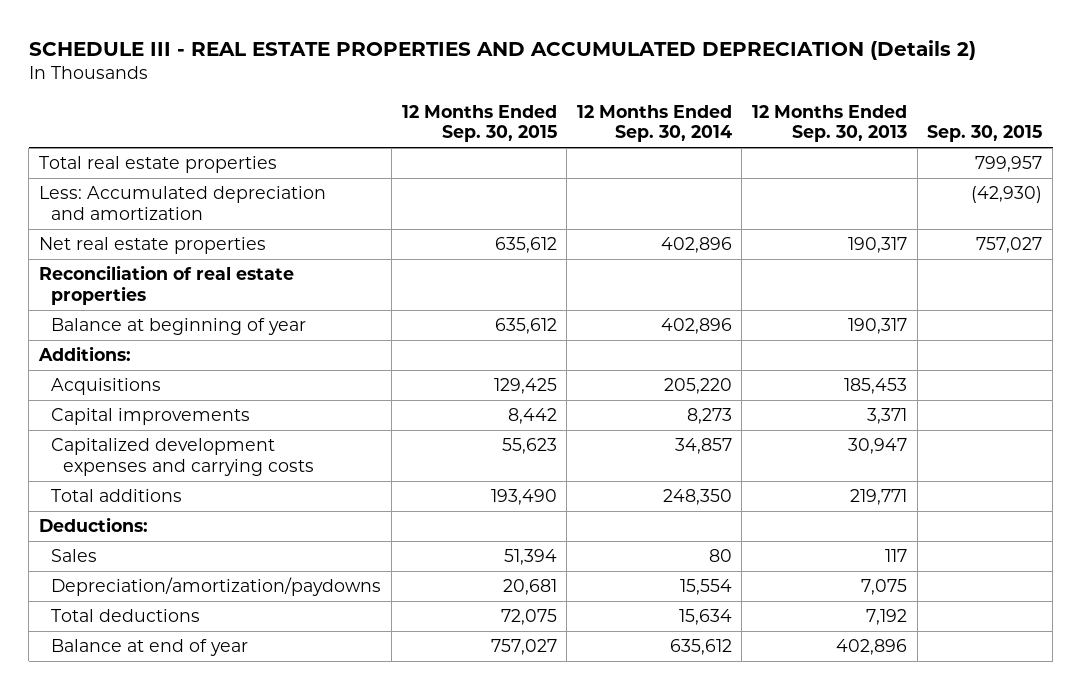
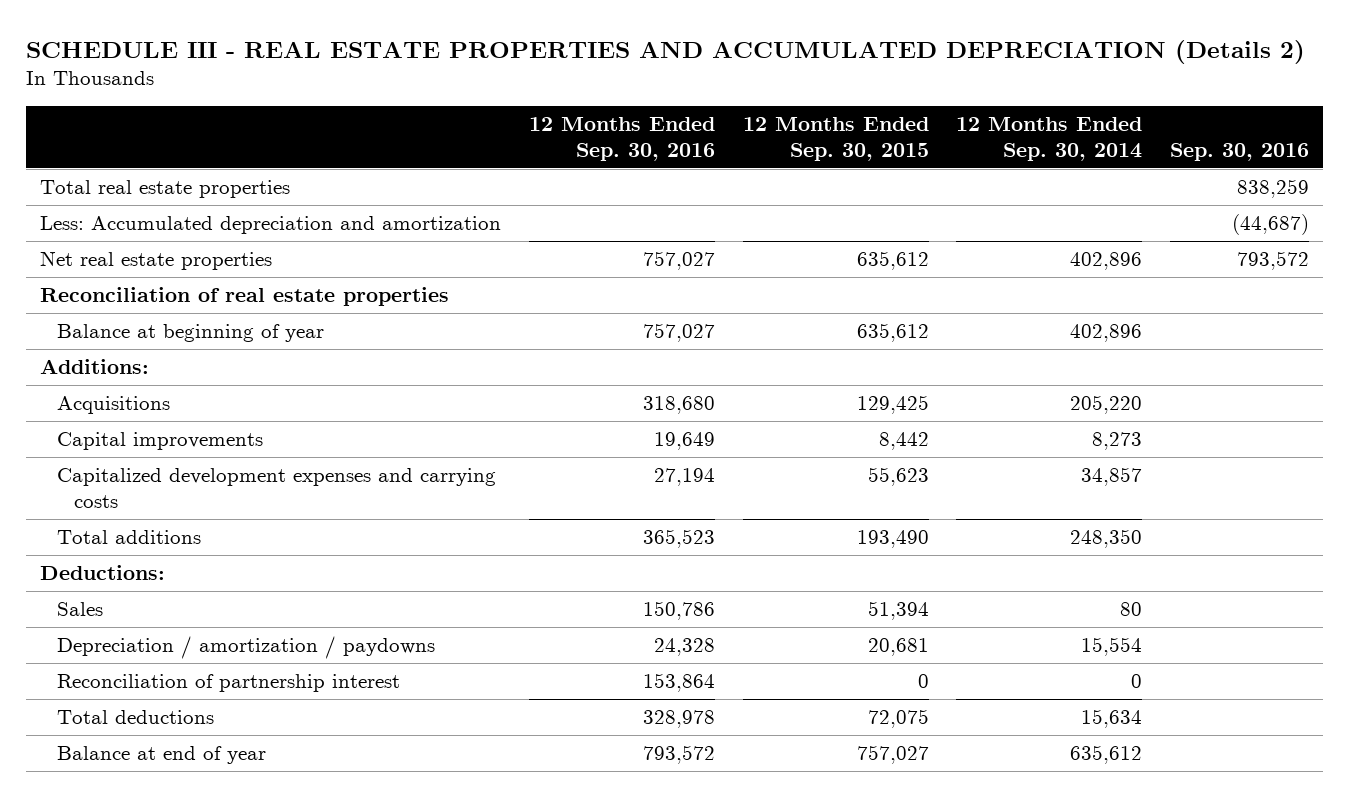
[752,104,908,143] 12 Months Ended Sep. 30, 2013 -> none
[927,125,1043,143] Sep. 30, 2015 -> none
none -> [528,116,715,162] 12 Months Ended Sep. 30, 2016
none -> [1170,143,1310,162] Sep. 30, 2016
[51,577,382,597] Depreciation/amortization/paydowns -> [57,635,436,659] Depreciation / amortization / paydowns
none -> [57,673,401,692] Reconciliation of partnership interest

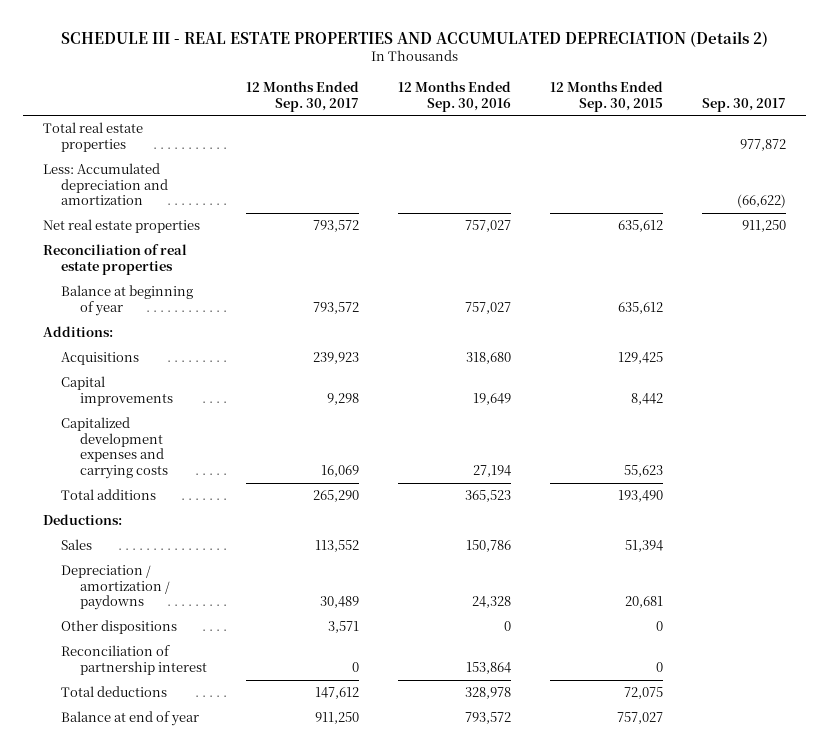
[956,116,1143,162] 12 Months Ended Sep. 30, 2014 -> none
[1170,143,1310,162] Sep. 30, 2016 -> none
none -> [246,81,360,112] 12 Months Ended Sep. 30, 2017
none -> [702,97,787,112] Sep. 30, 2017
none -> [61,620,178,635] Other dispositions

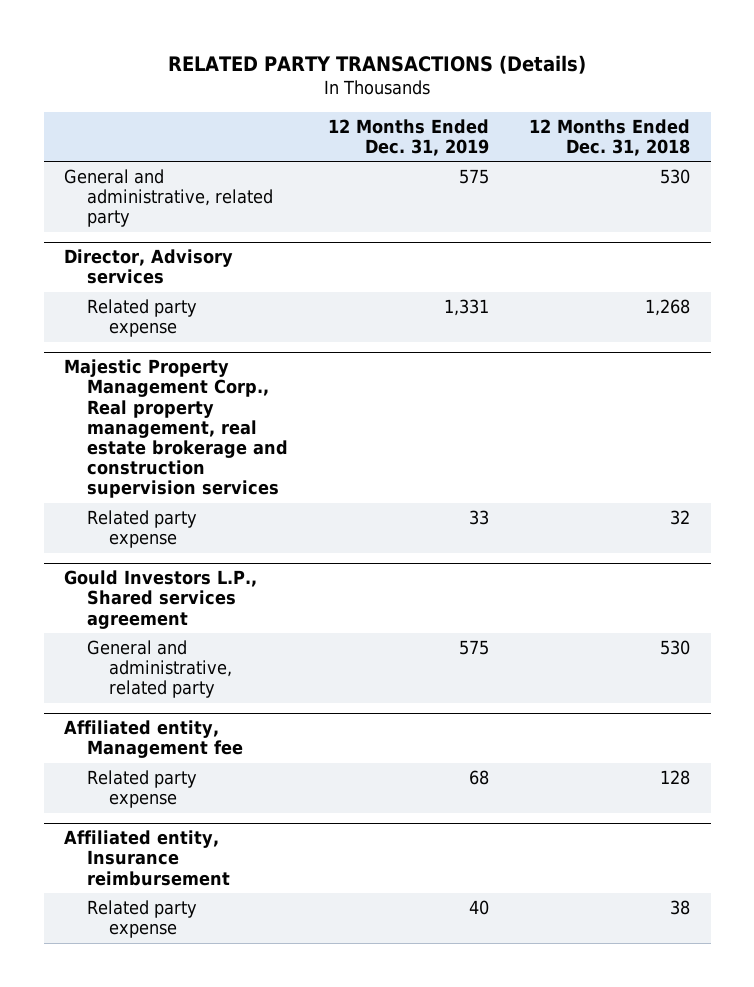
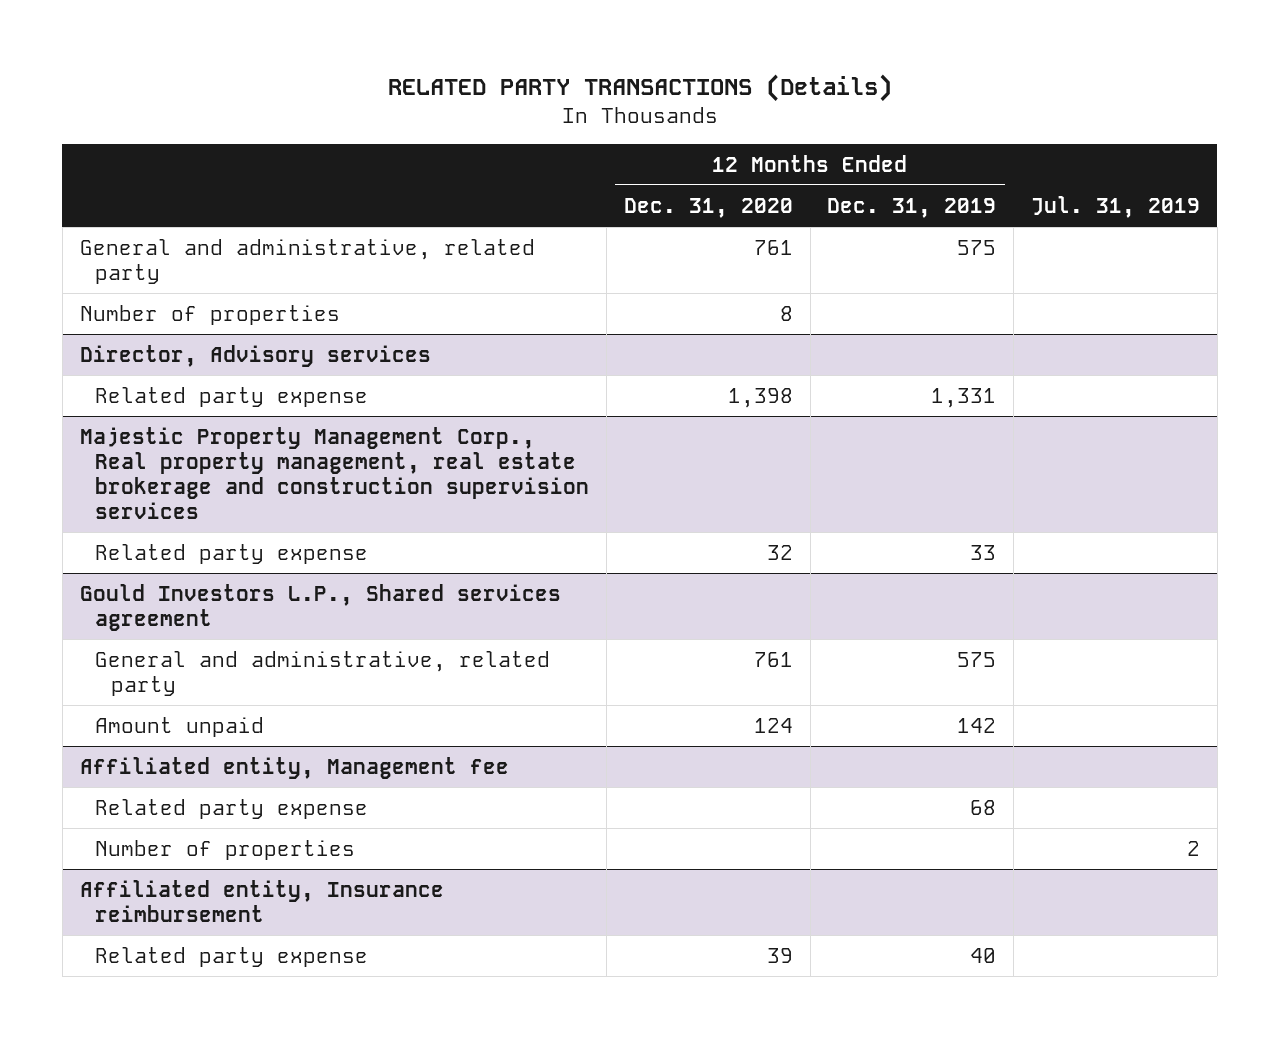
[529,118,691,156] 12 Months Ended Dec. 31, 2018 -> none
none -> [623,197,793,218] Dec. 31, 2020
none -> [1030,195,1200,218] Jul. 31, 2019
none -> [79,304,340,325] Number of properties
none -> [95,716,265,737] Amount unpaid
none -> [95,839,356,860] Number of properties

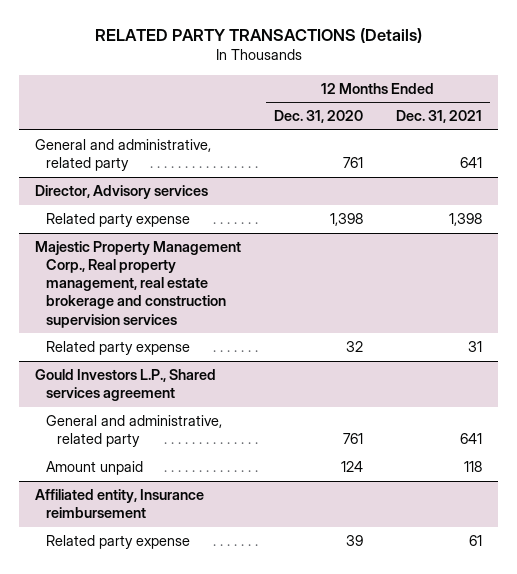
[827,197,997,218] Dec. 31, 2019 -> none
[1030,195,1200,218] Jul. 31, 2019 -> none
none -> [395,110,482,124] Dec. 31, 2021
[79,304,340,325] Number of properties -> none
[79,756,509,779] Affiliated entity, Management fee -> none
[95,798,369,819] Related party expense -> none
[95,839,356,860] Number of properties -> none

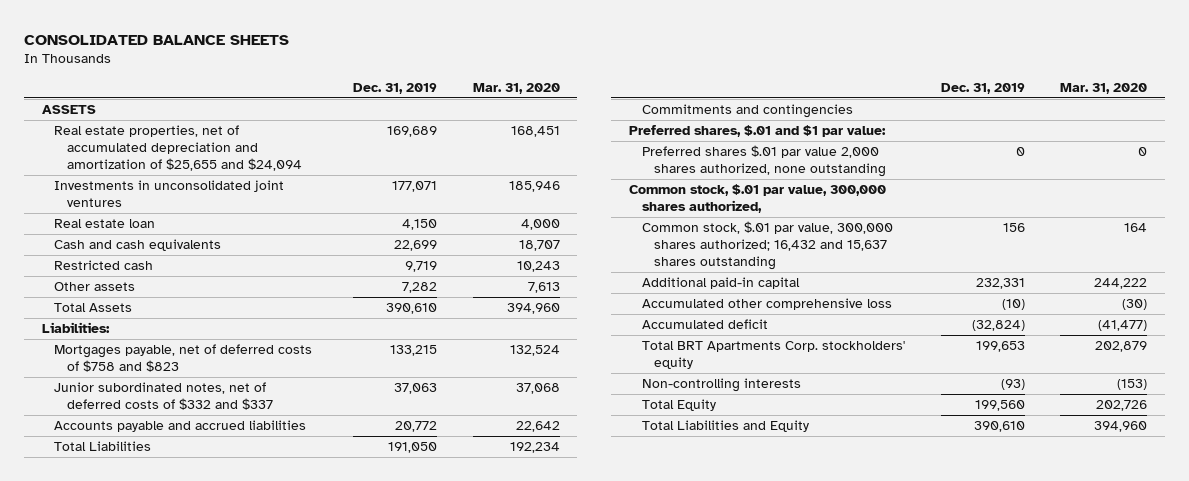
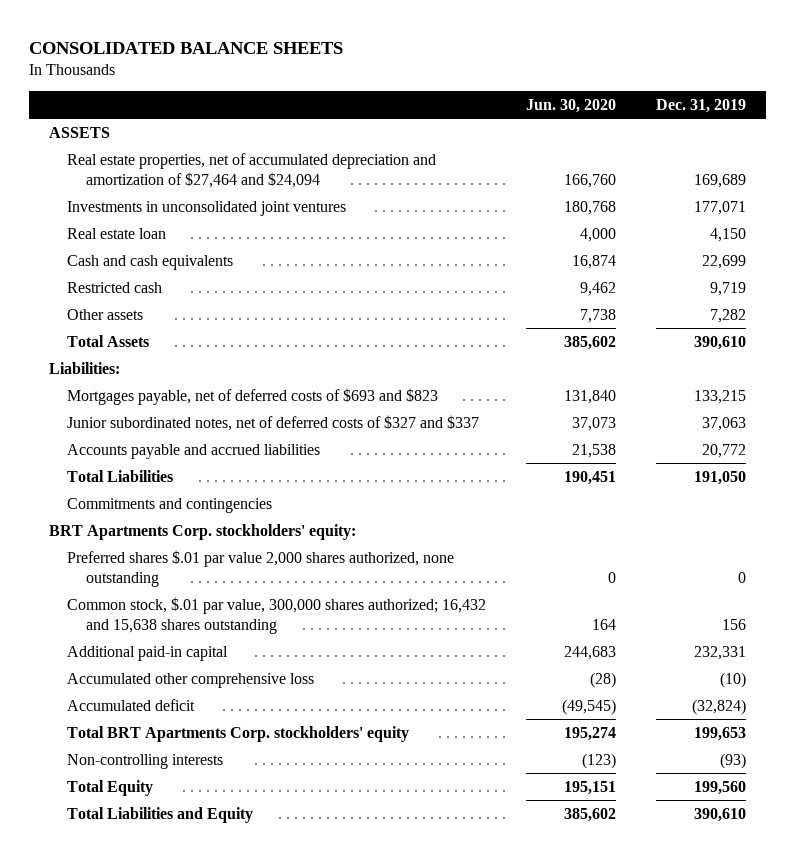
[472,82,560,94] Mar. 31, 2020 -> none
none -> [526,99,617,114] Jun. 30, 2020
[54,124,302,172] Real estate properties, net of accumulated depreciation and amortization of $25,655 and $24,094 -> [67,152,437,189] Real estate properties, net of accumulated depreciation and amortization of $27,464 and $24,094
[54,343,313,373] Mortgages payable, net of deferred costs of $758 and $823 -> [67,387,439,405] Mortgages payable, net of deferred costs of $693 and $823
[54,381,273,411] Junior subordinated notes, net of deferred costs of $332 and $337 -> [67,414,480,431] Junior subordinated notes, net of deferred costs of $327 and $337
[629,124,887,137] Preferred shares, $.01 and $1 par value: -> none
none -> [48,523,356,540] BRT Apartments Corp. stockholders' equity:
[629,183,887,214] Common stock, $.01 par value, 300,000 shares authorized, -> none
[641,220,893,271] Common stock, $.01 par value, 300,000 shares authorized; 16,432 and 15,637 shares outstanding -> [67,596,487,635] Common stock, $.01 par value, 300,000 shares authorized; 16,432 and 15,638 shares outstanding

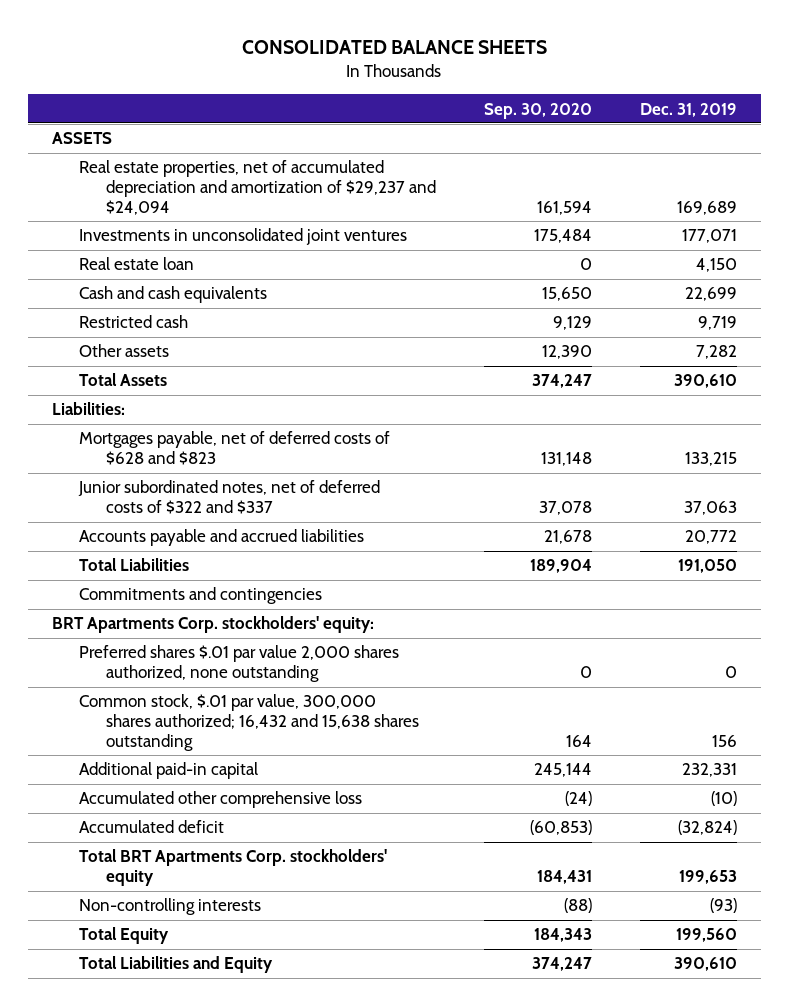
[526,99,617,114] Jun. 30, 2020 -> none
none -> [483,102,592,119] Sep. 30, 2020
[67,152,437,189] Real estate properties, net of accumulated depreciation and amortization of $27,464 and $24,094 -> [78,160,436,215] Real estate properties, net of accumulated depreciation and amortization of $29,237 and $24,094
[67,387,439,405] Mortgages payable, net of deferred costs of $693 and $823 -> [78,431,390,466] Mortgages payable, net of deferred costs of $628 and $823
[67,414,480,431] Junior subordinated notes, net of deferred costs of $327 and $337 -> [77,480,380,515] Junior subordinated notes, net of deferred costs of $322 and $337

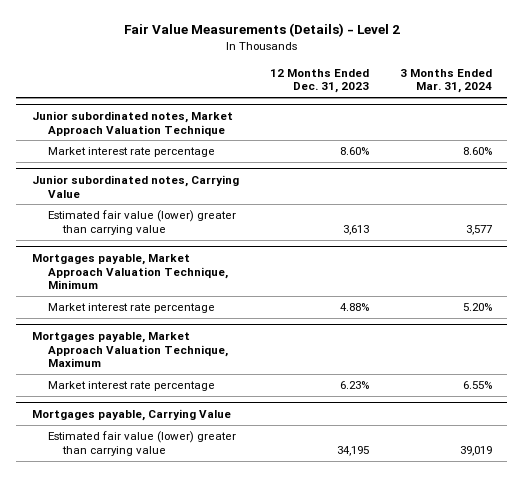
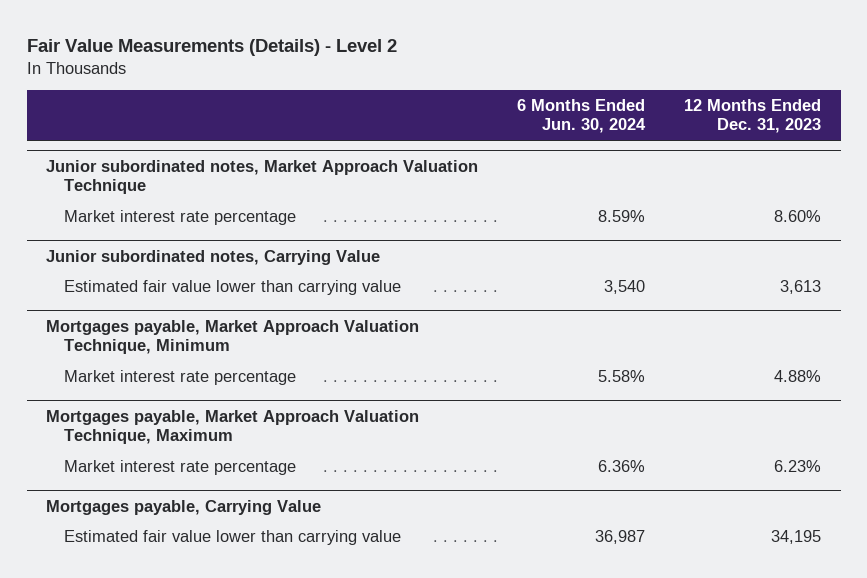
[399,68,492,94] 3 Months Ended Mar. 31, 2024 -> none
none -> [517,98,647,134] 6 Months Ended Jun. 30, 2024
[47,210,236,235] Estimated fair value (lower) greater than carrying value -> [63,279,401,295] Estimated fair value lower than carrying value
[47,431,236,456] Estimated fair value (lower) greater than carrying value -> [63,529,401,545] Estimated fair value lower than carrying value

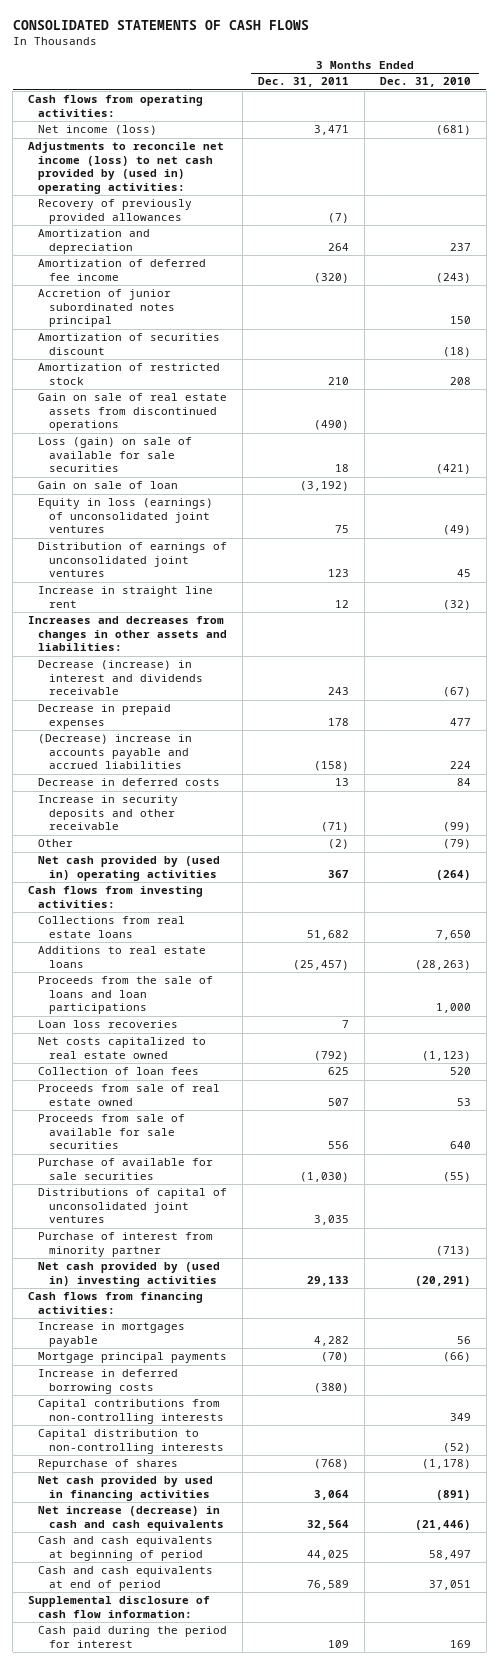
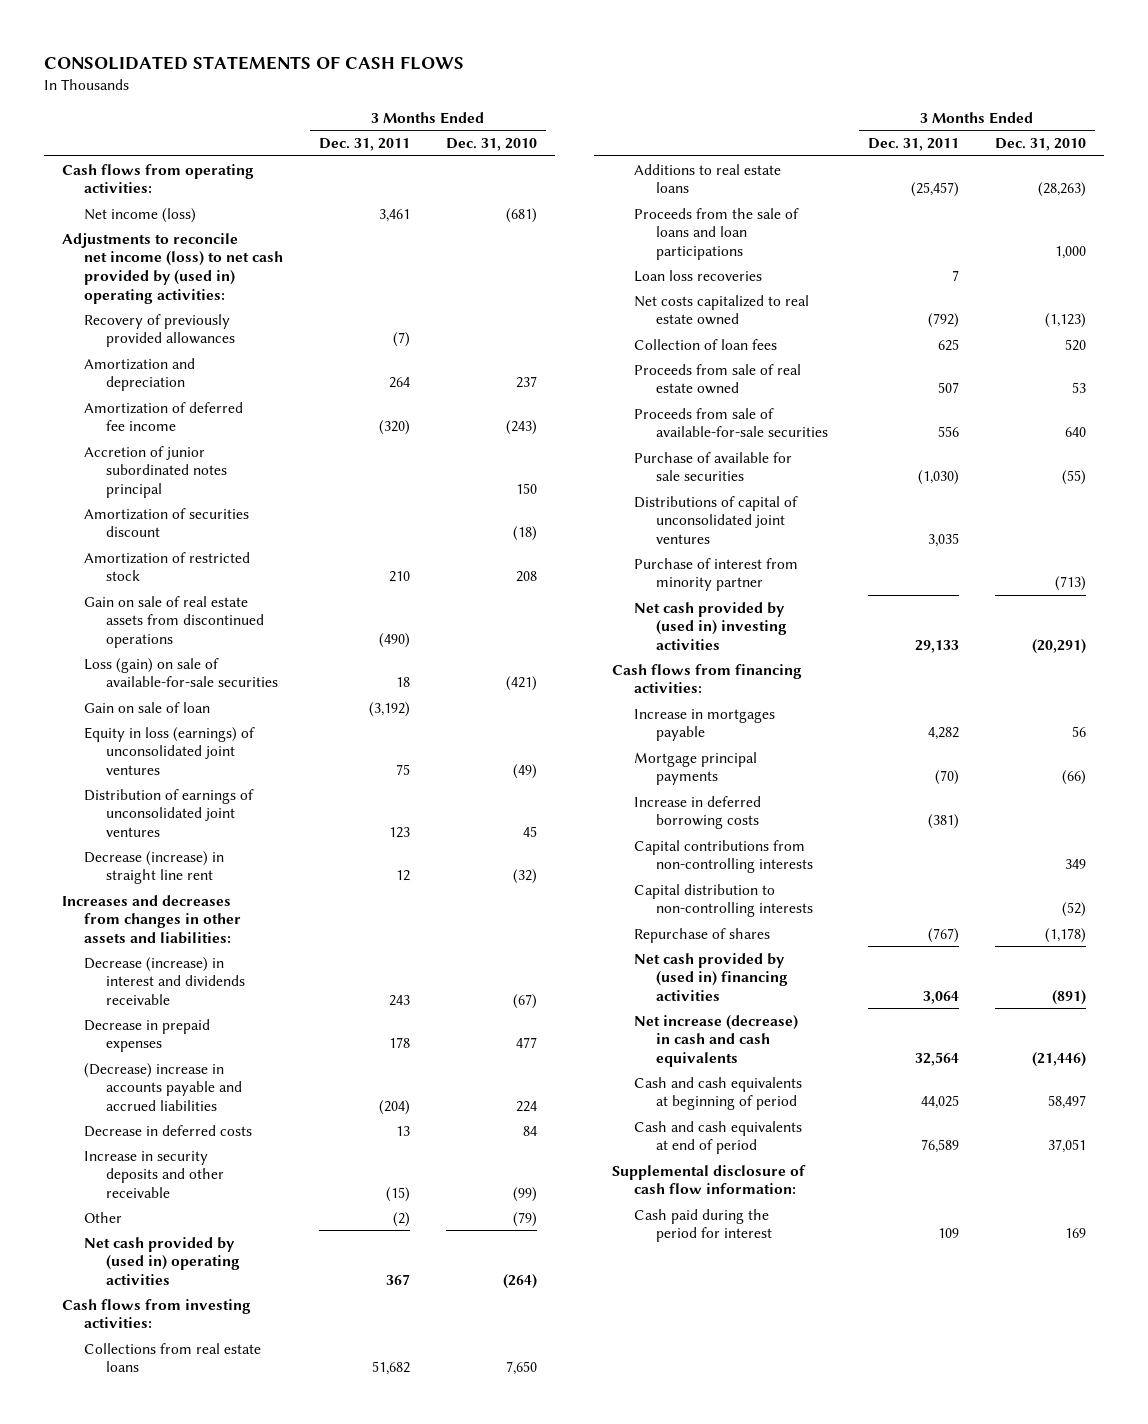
[314,125,350,136] 3,471 -> [378,208,410,222] 3,461
[38,437,193,473] Loss (gain) on sale of available for sale securities -> [84,657,279,688] Loss (gain) on sale of available-for-sale securities
[38,586,214,608] Increase in straight line rent -> [84,850,225,885] Decrease (increase) in straight line rent
[314,761,350,772] (158) -> [378,1100,410,1116] (204)
[321,822,350,833] (71) -> [385,1187,410,1203] (15)
[38,1114,186,1150] Proceeds from sale of available for sale securities -> [633,407,828,438] Proceeds from sale of available-for-sale securities
[314,1382,350,1393] (380) -> [928,814,960,830] (381)
[314,1459,350,1470] (768) -> [928,927,960,943] (767)
[38,1476,214,1501] Net cash provided by used in financing activities -> [633,952,788,1002] Net cash provided by (used in) financing activities

